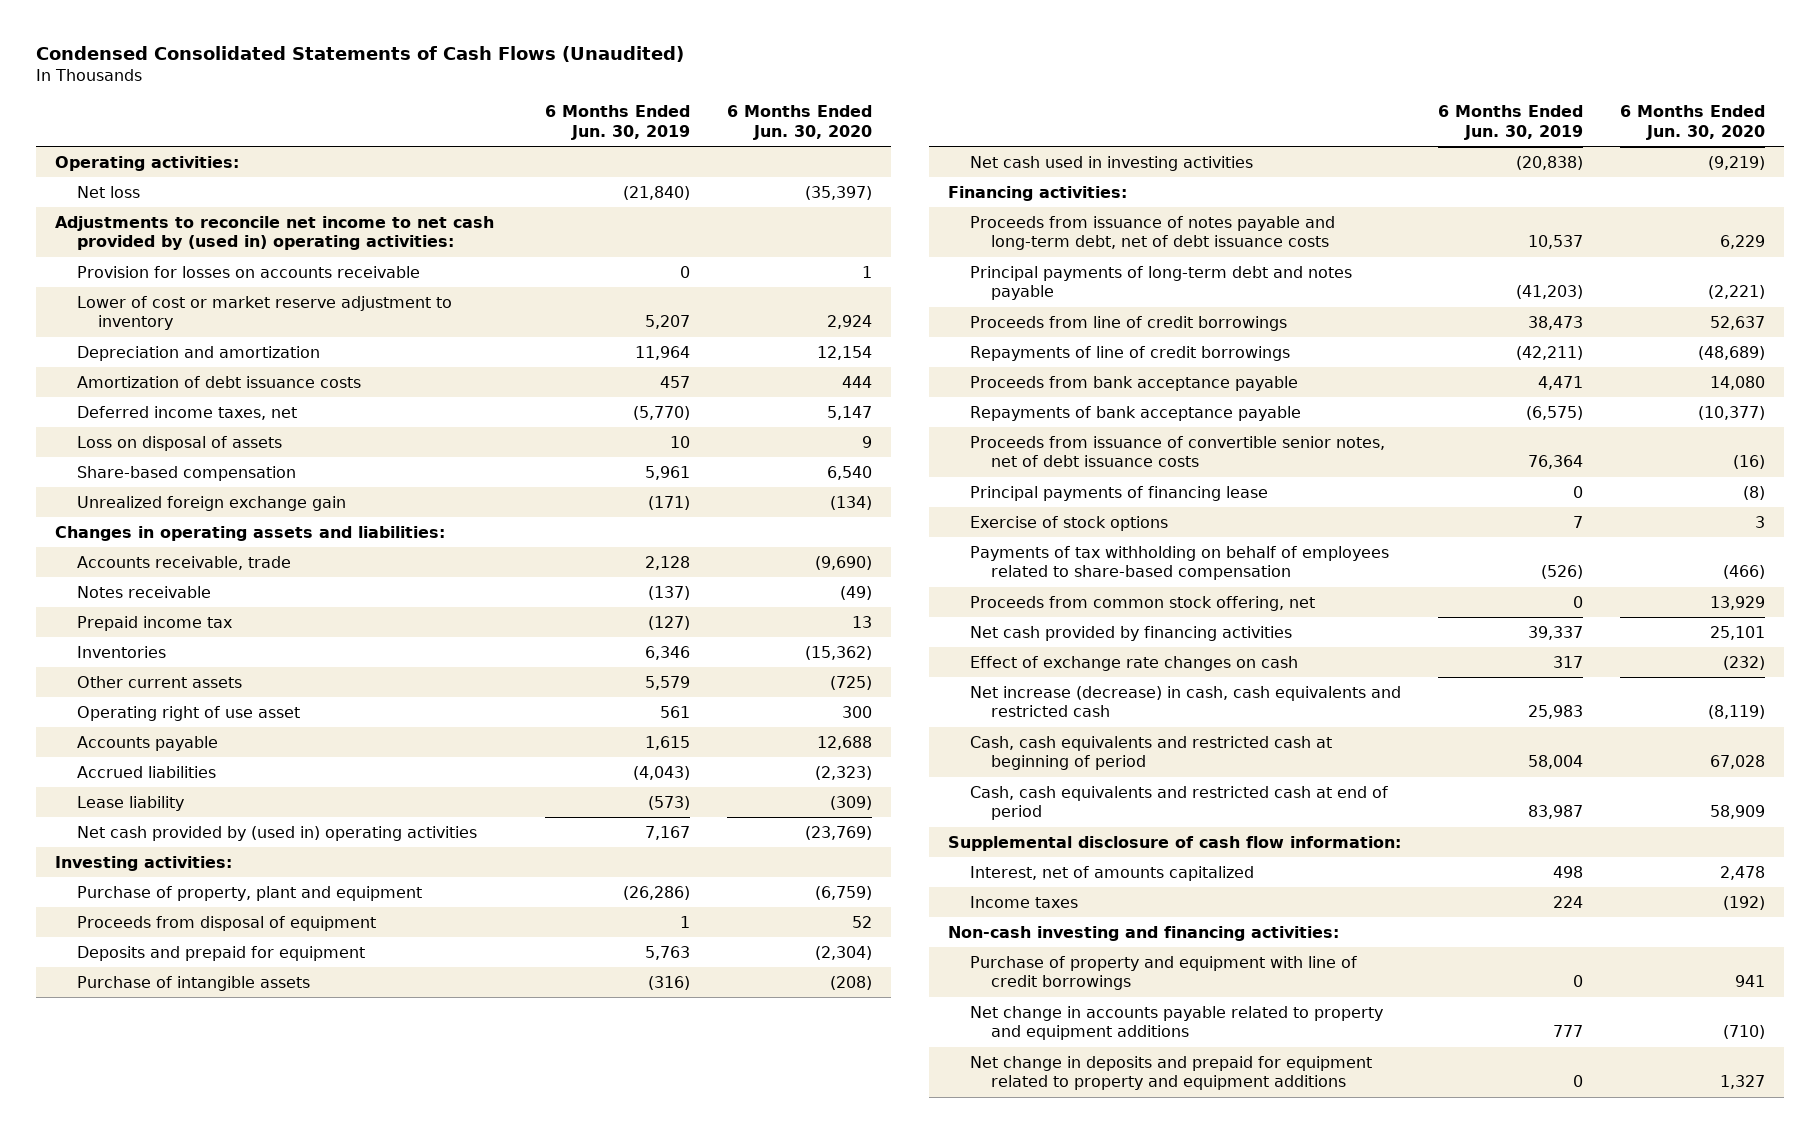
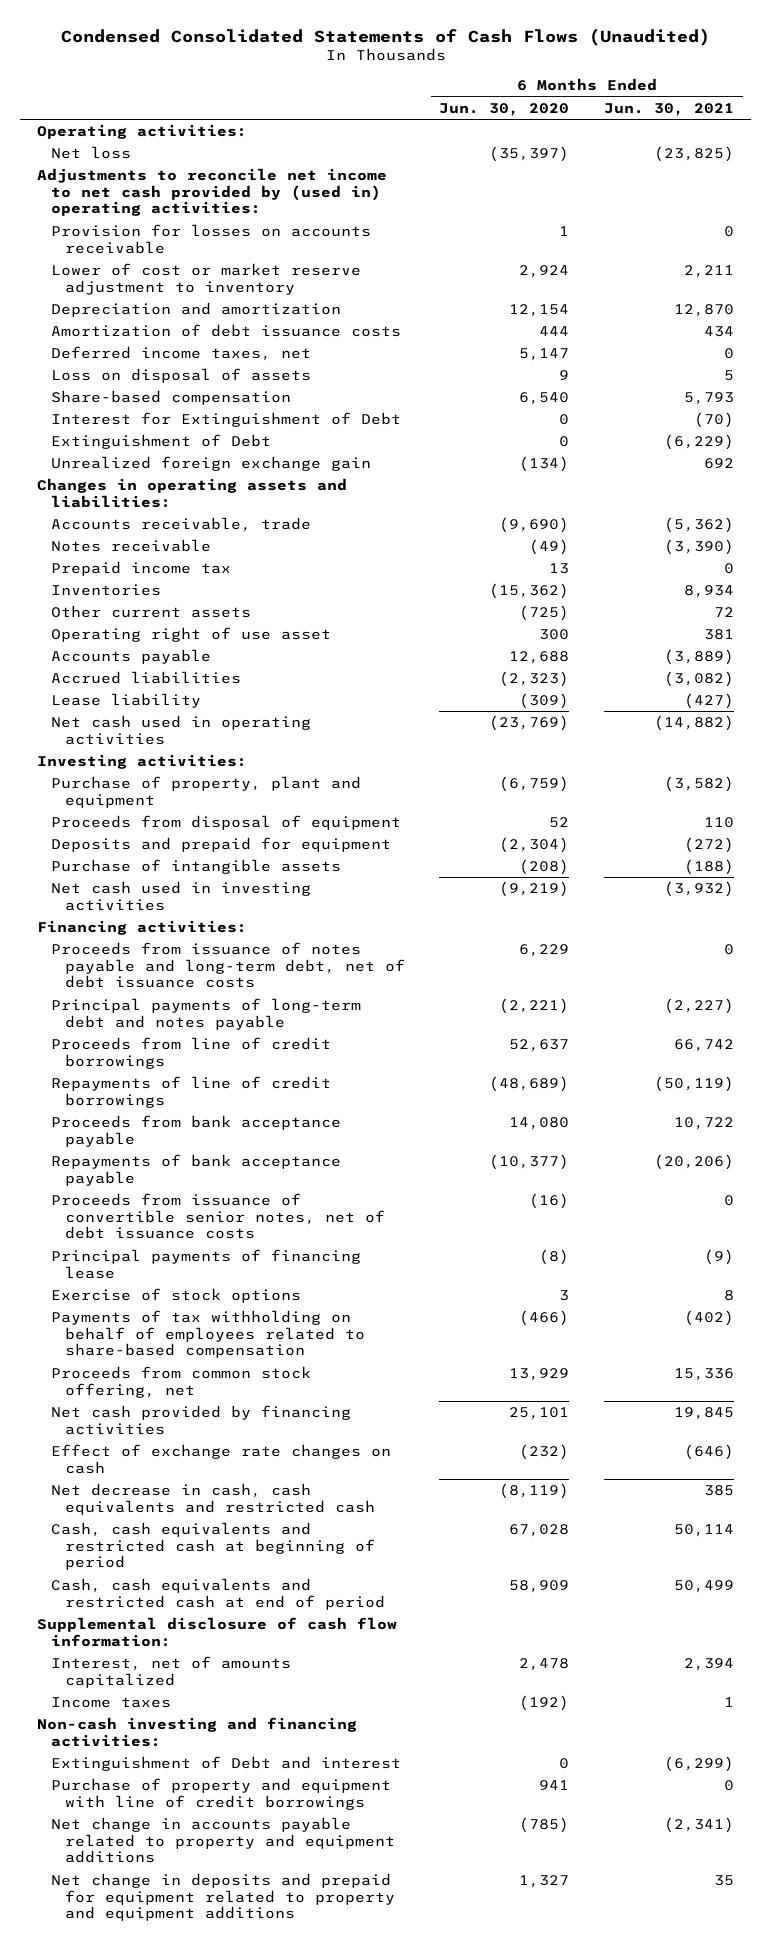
[545,105,691,141] 6 Months Ended Jun. 30, 2019 -> none
none -> [604,102,735,116] Jun. 30, 2021
none -> [50,412,401,428] Interest for Extinguishment of Debt
none -> [50,434,271,450] Extinguishment of Debt
[76,825,477,841] Net cash provided by (used in) operating activities -> [50,715,311,745] Net cash used in operating activities
[969,685,1401,718] Net increase (decrease) in cash, cash equivalents and restricted cash -> [50,1483,375,1515] Net decrease in cash, cash equivalents and restricted cash
none -> [50,1756,401,1772] Extinguishment of Debt and interest
[1723,1025,1766,1040] (710) -> [519,1817,570,1834] (785)

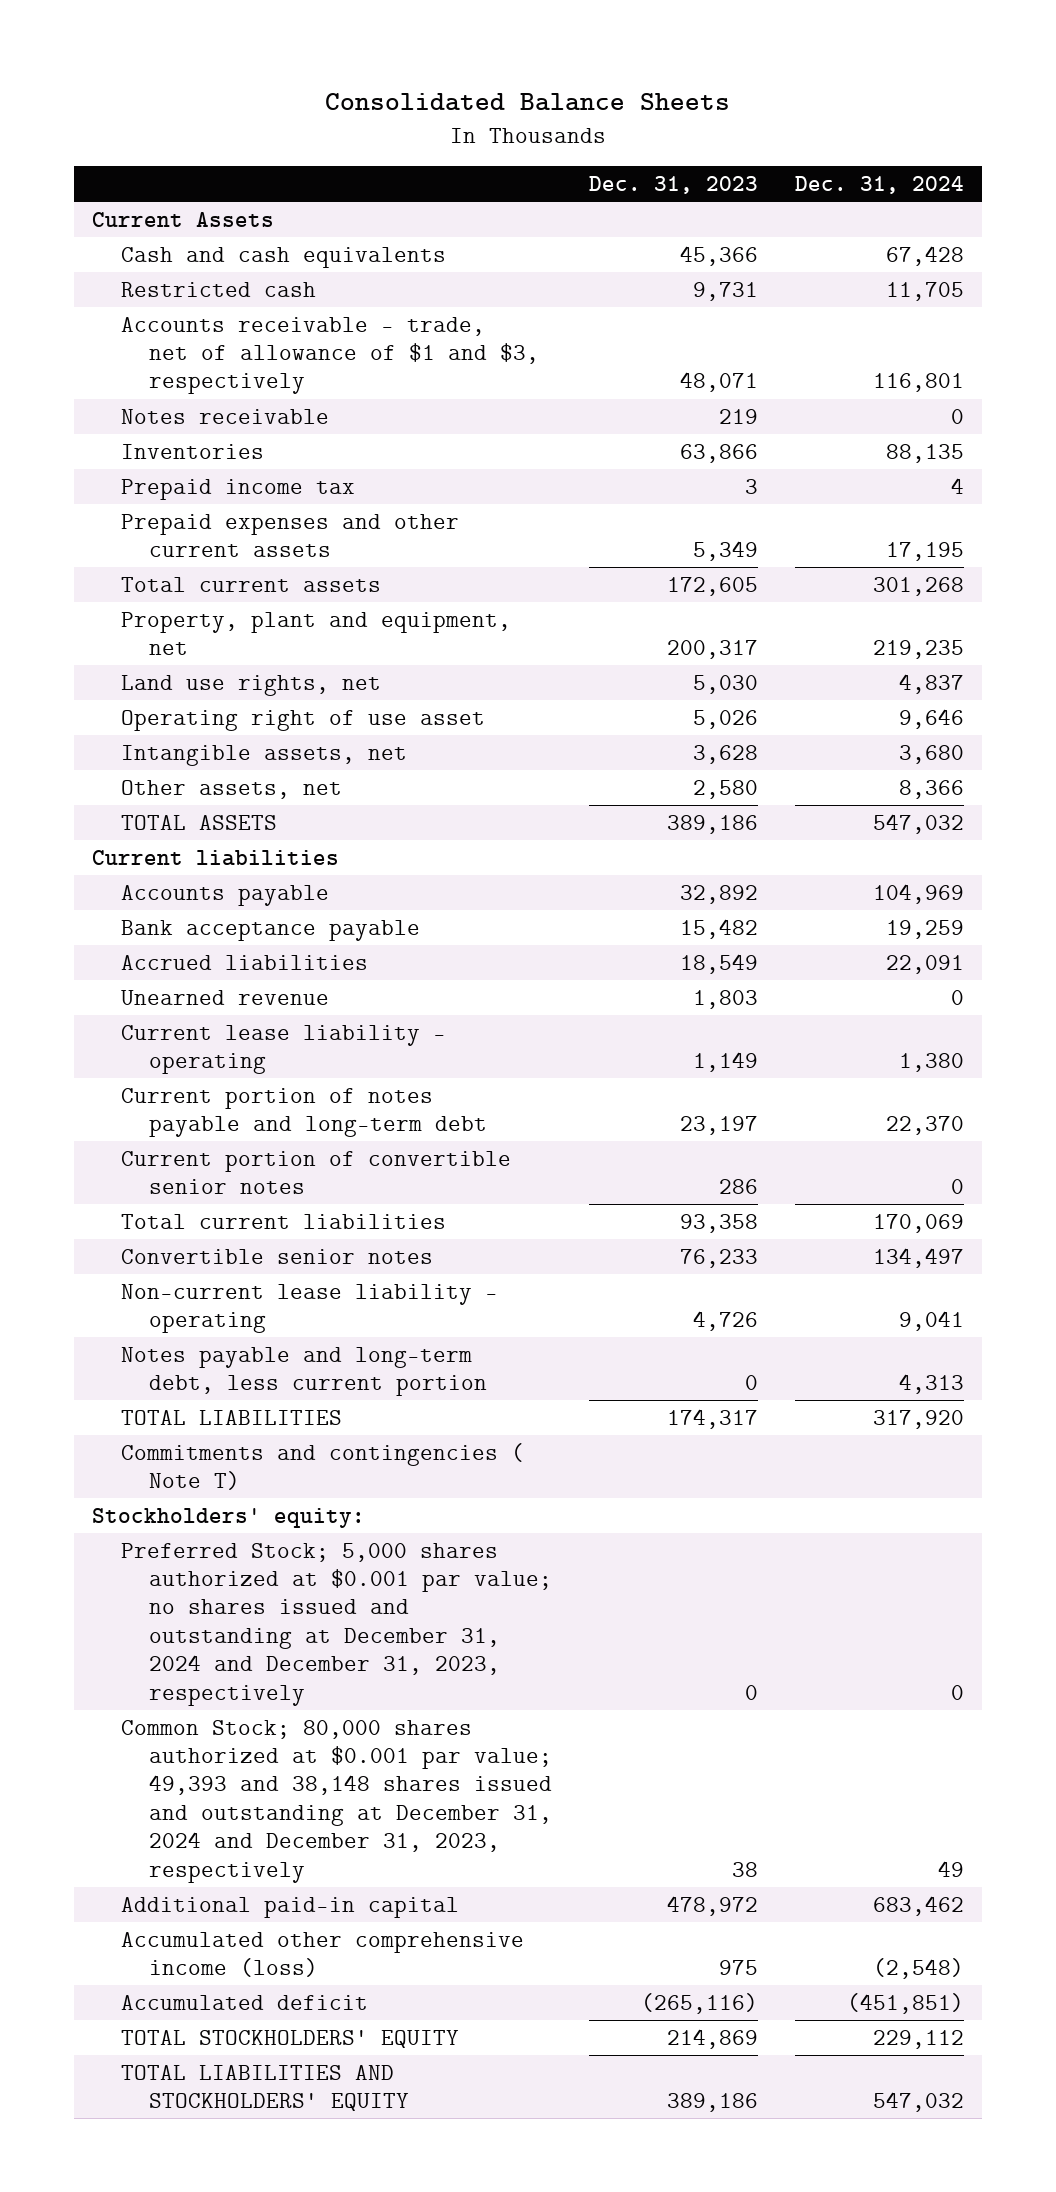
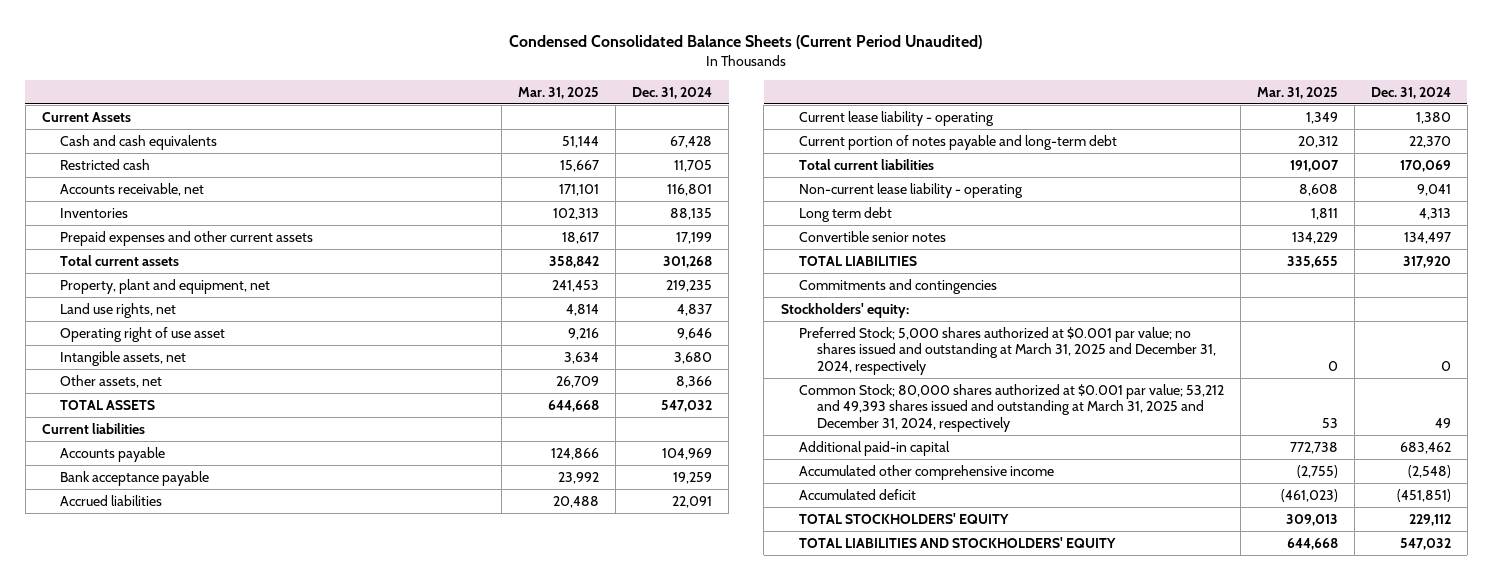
[324,93,730,112] Consolidated Balance Sheets -> [509,35,983,50] Condensed Consolidated Balance Sheets (Current Period Unaudited)
[588,175,758,194] Dec. 31, 2023 -> none
none -> [518,86,600,99] Mar. 31, 2025
[120,408,329,424] Notes receivable -> none
[120,316,540,395] Accounts receivable - trade, net of allowance of $1 and $3, respectively -> [60,182,205,196] Accounts receivable, net
[120,478,355,500] Prepaid income tax -> none
[885,542,964,562] 17,195 -> [676,231,713,244] 17,199
[120,989,329,1005] Unearned revenue -> none
[120,1150,511,1195] Current portion of convertible senior notes -> none
[120,1346,488,1397] Notes payable and long-term debt, less current portion -> [798,206,892,222] Long term debt
[120,1248,433,1264] Convertible senior notes -> [798,230,946,242] Convertible senior notes
[120,1442,524,1491] Commitments and contingencies ( Note T) -> [798,278,997,294] Commitments and contingencies
[120,1542,553,1706] Preferred Stock; 5,000 shares authorized at $0.001 par value; no shares issued and outstanding at December 31, 2024 and December 31, 2023, respectively -> [798,326,1216,375] Preferred Stock; 5,000 shares authorized at $0.001 par value; no shares issued and outstanding at March 31, 2025 and December 31, 2024, respectively
[120,1719,553,1883] Common Stock; 80,000 shares authorized at $0.001 par value; 49,393 and 38,148 shares issued and outstanding at December 31, 2024 and December 31, 2023, respectively -> [798,383,1224,432] Common Stock; 80,000 shares authorized at $0.001 par value; 53,212 and 49,393 shares issued and outstanding at March 31, 2025 and December 31, 2024, respectively
[120,1931,524,1978] Accumulated other comprehensive income (loss) -> [798,464,1054,480] Accumulated other comprehensive income

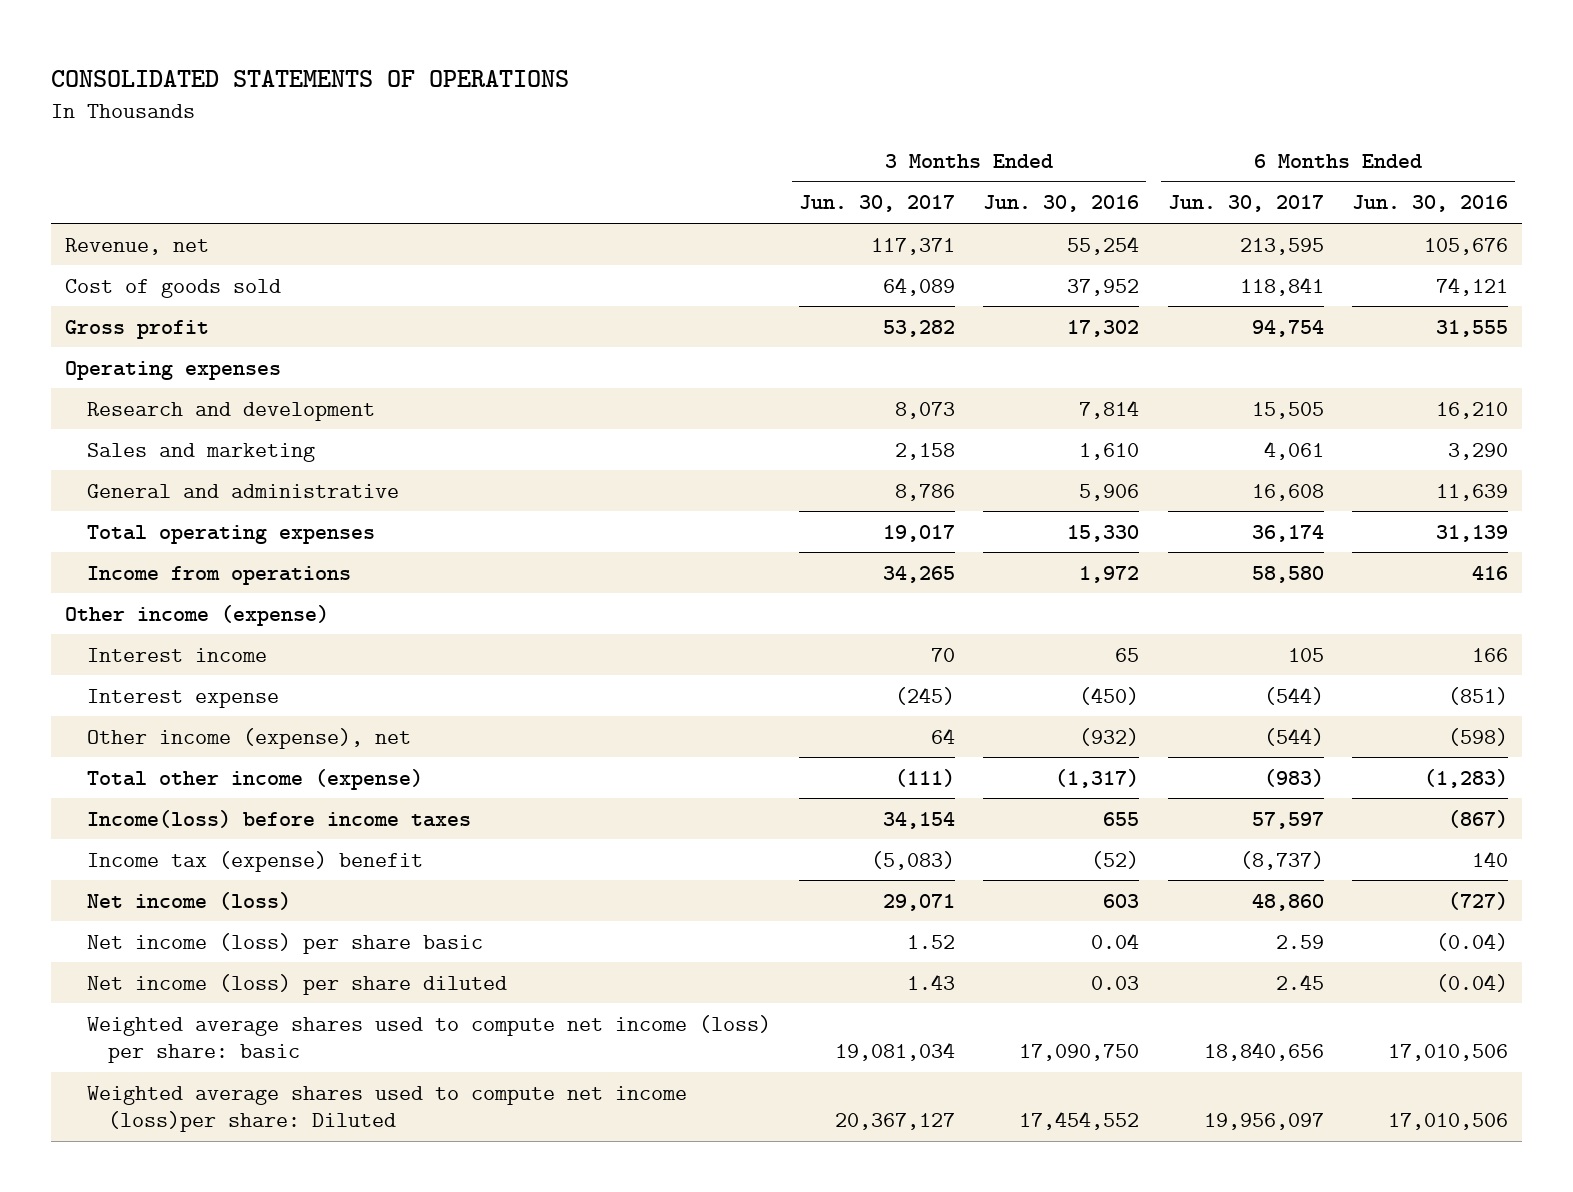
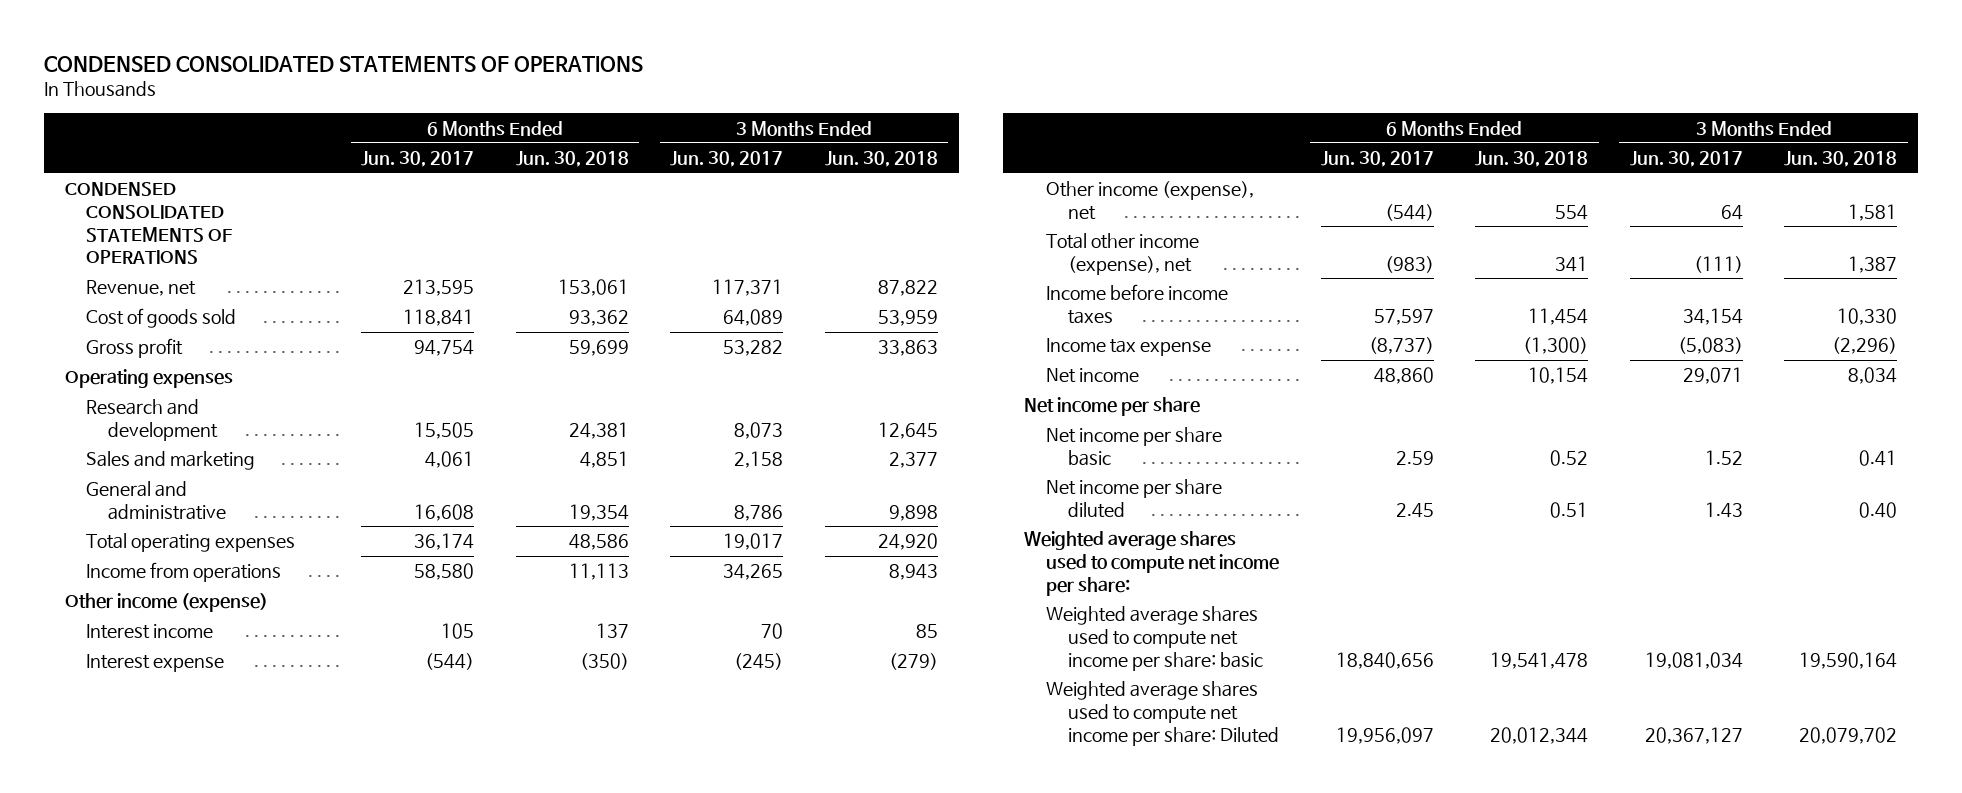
[51,69,570,87] CONSOLIDATED STATEMENTS OF OPERATIONS -> [43,56,643,73] CONDENSED CONSOLIDATED STATEMENTS OF OPERATIONS
[983,195,1140,213] Jun. 30, 2016 -> none
[1351,195,1508,213] Jun. 30, 2016 -> none
none -> [515,151,629,168] Jun. 30, 2018
none -> [824,151,938,168] Jun. 30, 2018
none -> [64,182,233,265] CONDENSED CONSOLIDATED STATEMENTS OF OPERATIONS
[86,768,423,790] Total other income (expense) -> [1045,233,1199,275] Total other income (expense), net
[86,809,471,828] Income(loss) before income taxes -> [1045,284,1228,324] Income before income taxes
[86,850,423,872] Income tax (expense) benefit -> [1045,338,1211,357] Income tax expense
[86,891,291,910] Net income (loss) -> [1045,368,1139,384] Net income
none -> [1024,397,1201,417] Net income per share
[86,932,483,954] Net income (loss) per share basic -> [1045,427,1222,466] Net income per share basic
[86,973,507,995] Net income (loss) per share diluted -> [1045,479,1222,518] Net income per share diluted
none -> [1024,531,1279,596] Weighted average shares used to compute net income per share:
[86,1014,771,1063] Weighted average shares used to compute net income (loss) per share: basic -> [1045,606,1263,671] Weighted average shares used to compute net income per share: basic
[86,1085,687,1132] Weighted average shares used to compute net income (loss)per share: Diluted -> [1045,681,1279,746] Weighted average shares used to compute net income per share: Diluted

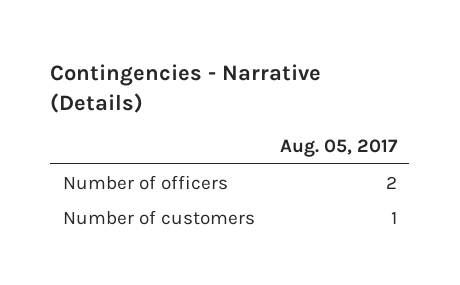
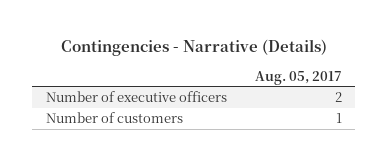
[62,174,228,190] Number of officers -> [45,91,227,103] Number of executive officers

